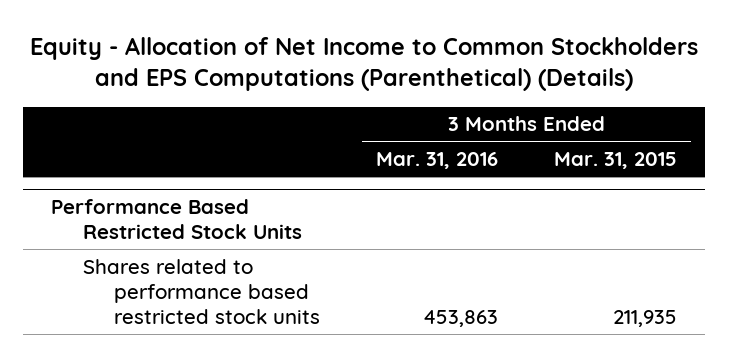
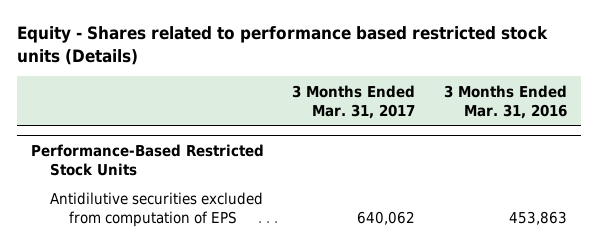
[30,36,699,92] Equity - Allocation of Net Income to Common Stockholders and EPS Computations (Parenthetical) (Details) -> [16,26,548,65] Equity - Shares related to performance based restricted stock units (Details)
[554,152,678,170] Mar. 31, 2015 -> none
none -> [292,84,416,119] 3 Months Ended Mar. 31, 2017
[51,199,302,240] Performance Based Restricted Stock Units -> [30,143,264,176] Performance-Based Restricted Stock Units
[82,258,320,324] Shares related to performance based restricted stock units -> [50,192,264,228] Antidilutive securities excluded from computation of EPS

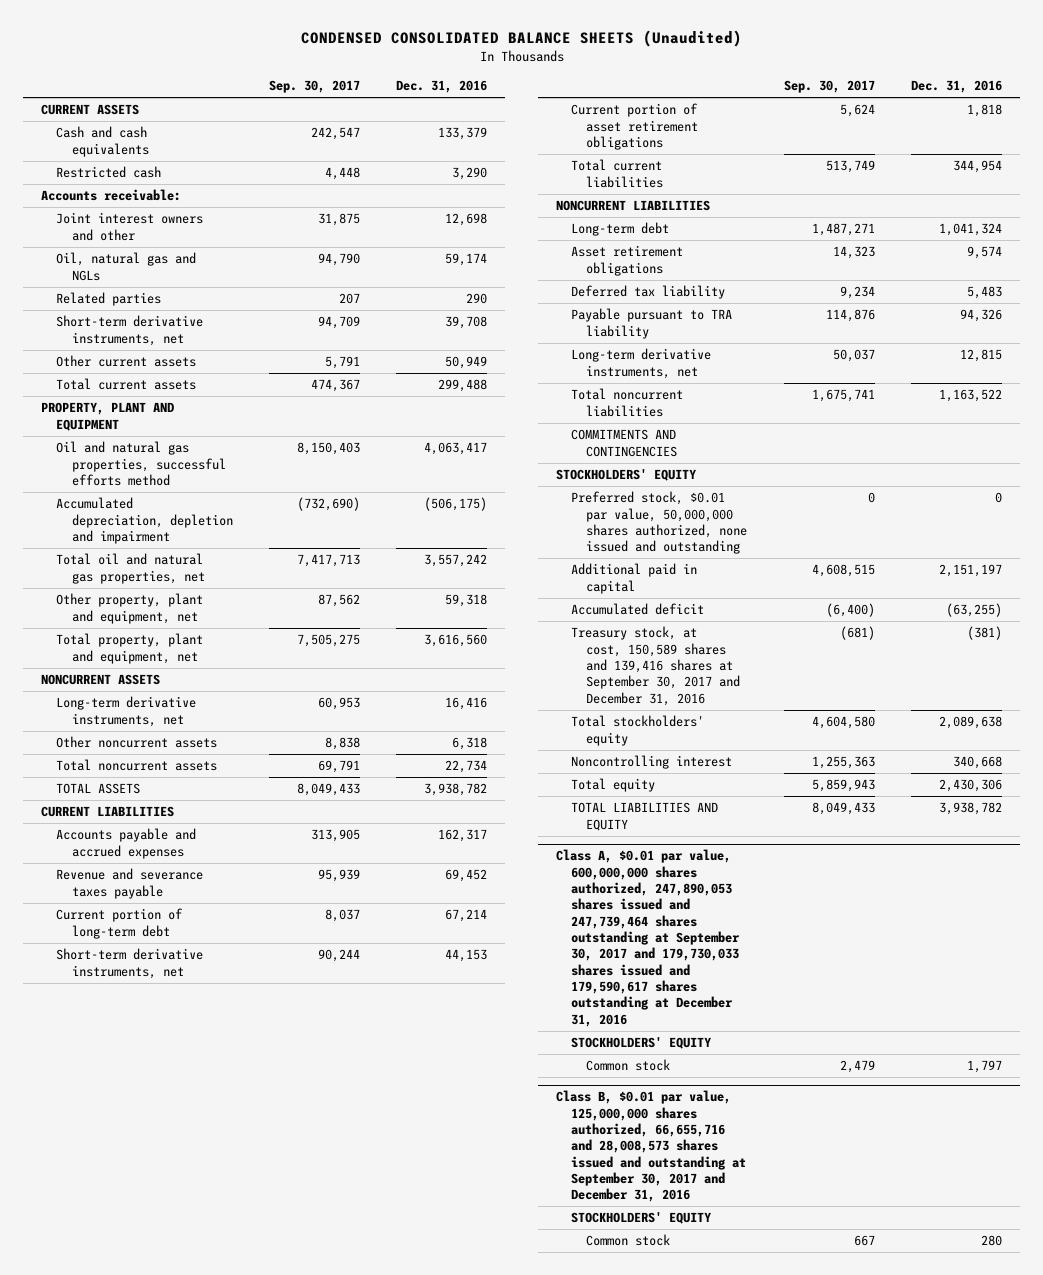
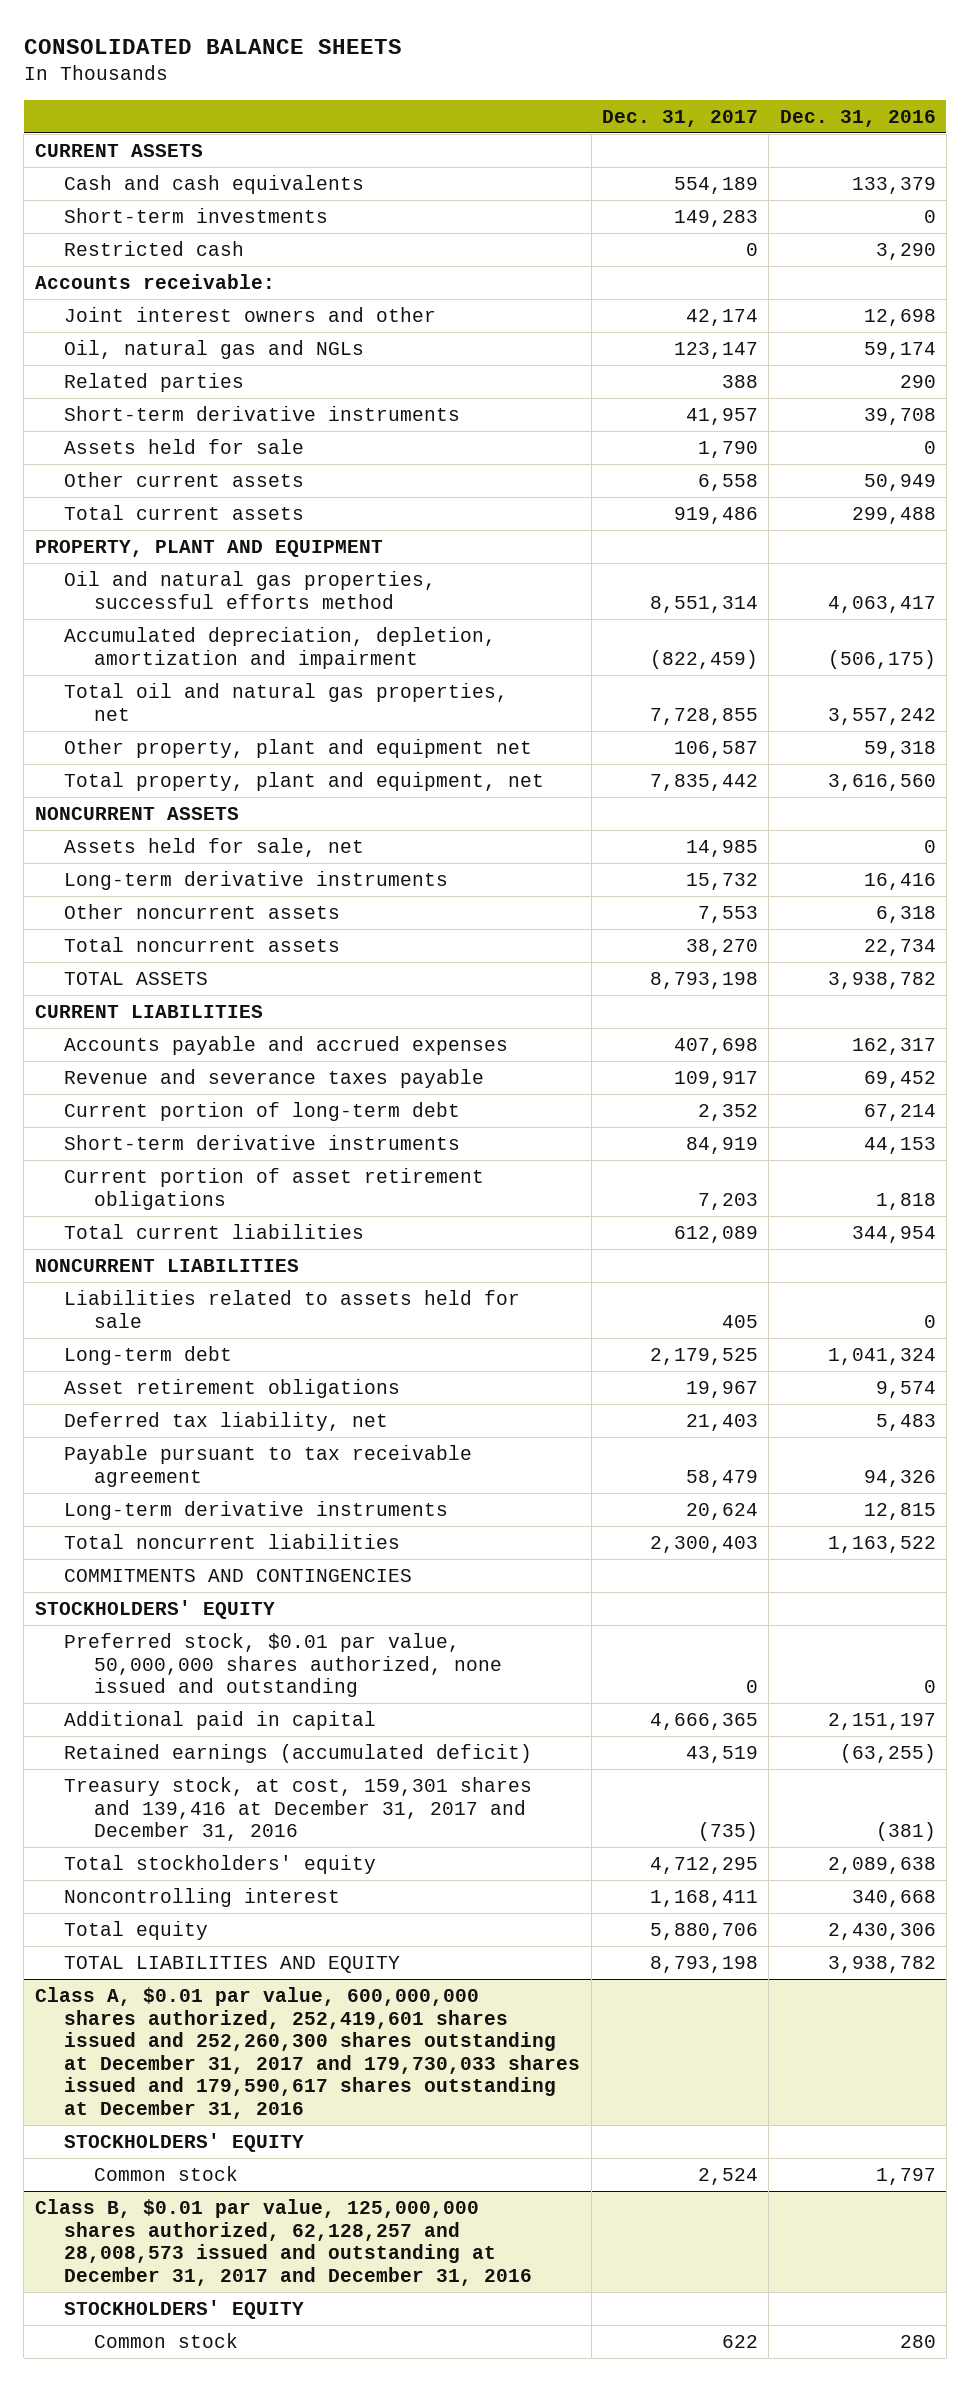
[300,30,742,48] CONDENSED CONSOLIDATED BALANCE SHEETS (Unaudited) -> [23,39,402,55] CONSOLIDATED BALANCE SHEETS
[268,79,360,93] Sep. 30, 2017 -> none
none -> [601,109,758,127] Dec. 31, 2017
none -> [64,207,329,223] Short-term investments
[56,315,204,346] Short-term derivative instruments, net -> [64,405,461,421] Short-term derivative instruments
none -> [64,438,305,454] Assets held for sale
[56,497,233,544] Accumulated depreciation, depletion and impairment -> [64,626,497,669] Accumulated depreciation, depletion, amortization and impairment
[56,593,204,624] Other property, plant and equipment, net -> [64,738,533,758] Other property, plant and equipment net
none -> [64,837,365,857] Assets held for sale, net
[56,696,197,727] Long-term derivative instruments, net -> [64,870,449,890] Long-term derivative instruments
[56,948,204,979] Short-term derivative instruments, net -> [64,1134,461,1150] Short-term derivative instruments
none -> [64,1289,521,1328] Liabilities related to assets held for sale
[571,285,726,300] Deferred tax liability -> [64,1411,389,1431] Deferred tax liability, net
[571,308,733,339] Payable pursuant to TRA liability -> [64,1444,473,1487] Payable pursuant to tax receivable agreement
[571,348,712,379] Long-term derivative instruments, net -> [64,1500,449,1520] Long-term derivative instruments
[571,603,705,616] Accumulated deficit -> [64,1743,533,1763] Retained earnings (accumulated deficit)
[571,626,741,706] Treasury stock, at cost, 150,589 shares and 139,416 shares at September 30, 2017 and December 31, 2016 -> [64,1776,533,1842] Treasury stock, at cost, 159,301 shares and 139,416 at December 31, 2017 and December 31, 2016
[556,849,741,1027] Class A, $0.01 par value, 600,000,000 shares authorized, 247,890,053 shares issued and 247,739,464 shares outstanding at September 30, 2017 and 179,730,033 shares issued and 179,590,617 shares outstanding at December 31, 2016 -> [34,1986,581,2119] Class A, $0.01 par value, 600,000,000 shares authorized, 252,419,601 shares issued and 252,260,300 shares outstanding at December 31, 2017 and 179,730,033 shares issued and 179,590,617 shares outstanding at December 31, 2016
[556,1090,747,1203] Class B, $0.01 par value, 125,000,000 shares authorized, 66,655,716 and 28,008,573 shares issued and outstanding at September 30, 2017 and December 31, 2016 -> [34,2198,533,2286] Class B, $0.01 par value, 125,000,000 shares authorized, 62,128,257 and 28,008,573 issued and outstanding at December 31, 2017 and December 31, 2016

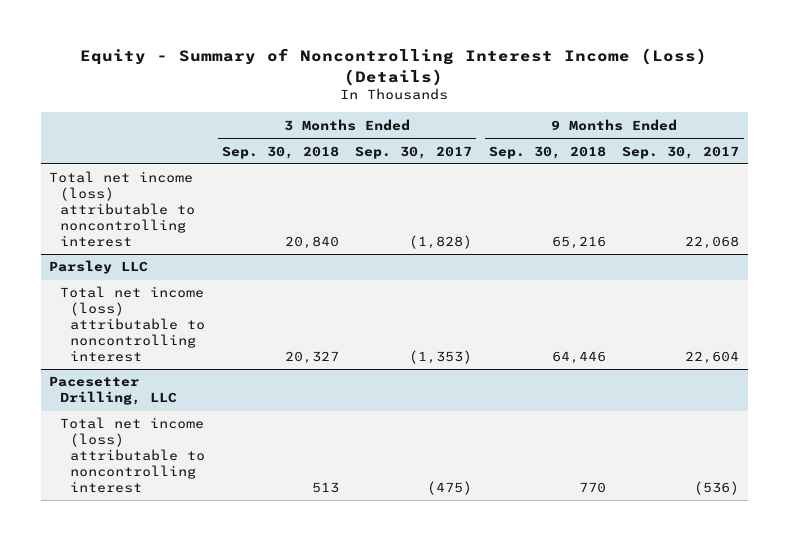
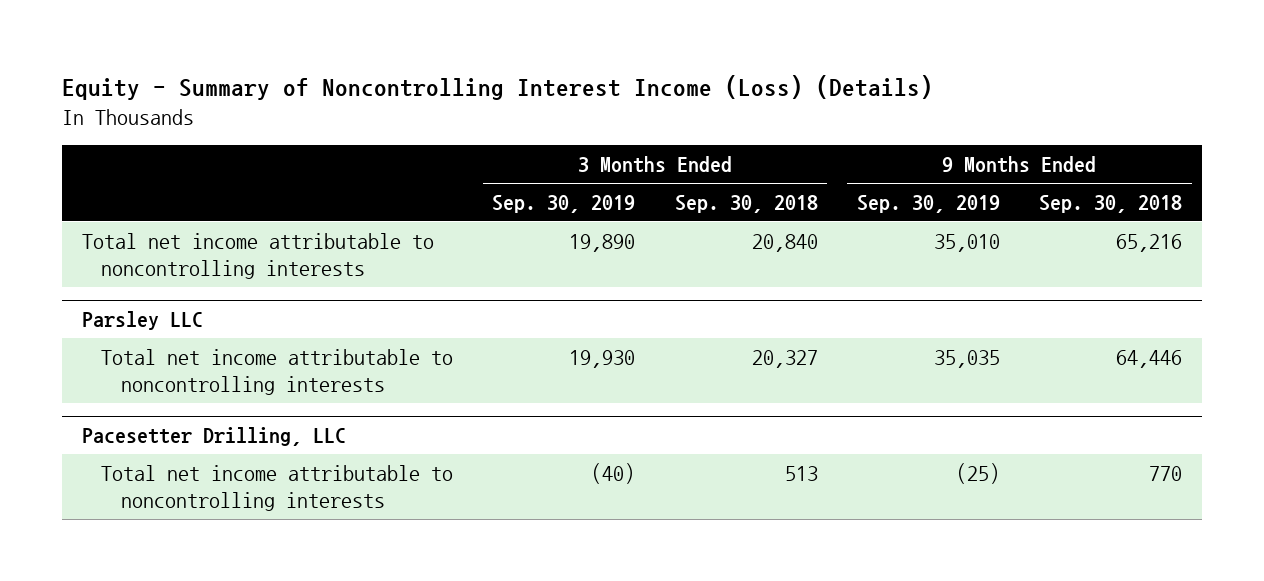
[355,145,473,159] Sep. 30, 2017 -> none
[622,145,740,159] Sep. 30, 2017 -> none
none -> [492,194,636,213] Sep. 30, 2019
none -> [856,194,1000,213] Sep. 30, 2019
[49,171,195,248] Total net income (loss) attributable to noncontrolling interest -> [81,232,434,279] Total net income attributable to noncontrolling interests
[59,286,206,363] Total net income (loss) attributable to noncontrolling interest -> [101,348,454,395] Total net income attributable to noncontrolling interests
[59,417,206,494] Total net income (loss) attributable to noncontrolling interest -> [101,464,454,511] Total net income attributable to noncontrolling interests

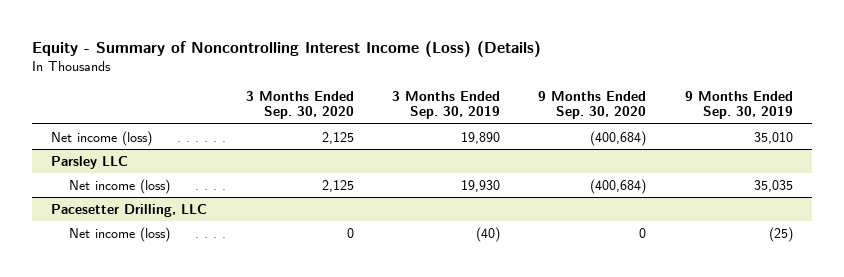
[674,194,818,213] Sep. 30, 2018 -> none
[1038,194,1182,213] Sep. 30, 2018 -> none
none -> [245,90,354,120] 3 Months Ended Sep. 30, 2020
none -> [538,90,647,120] 9 Months Ended Sep. 30, 2020
[81,232,434,279] Total net income attributable to noncontrolling interests -> [51,130,153,146] Net income (loss)
[101,348,454,395] Total net income attributable to noncontrolling interests -> [69,178,171,194] Net income (loss)
[101,464,454,511] Total net income attributable to noncontrolling interests -> [69,226,171,242] Net income (loss)

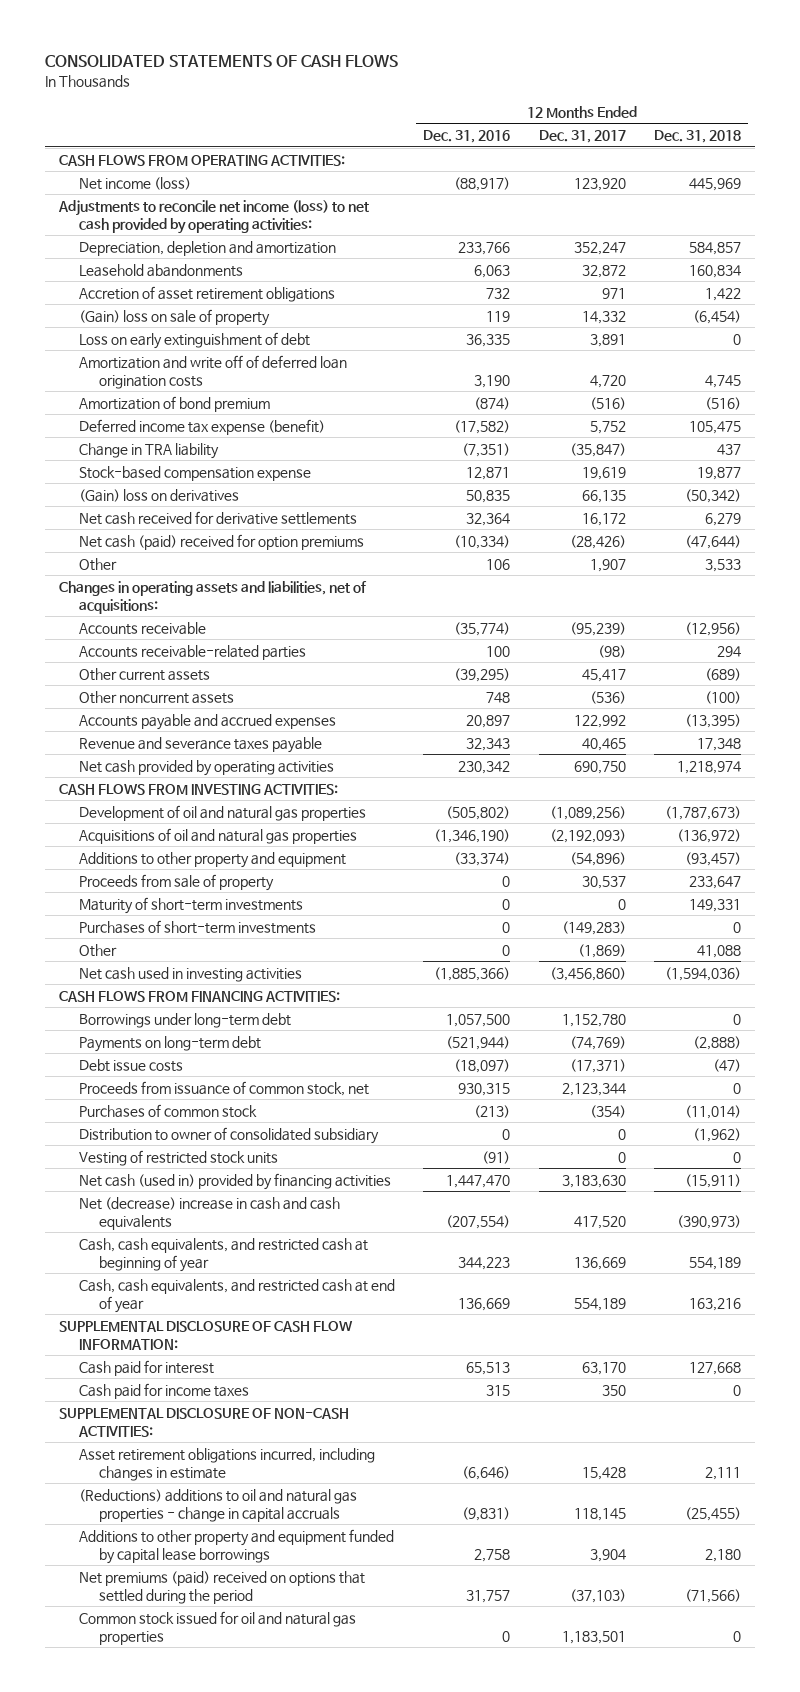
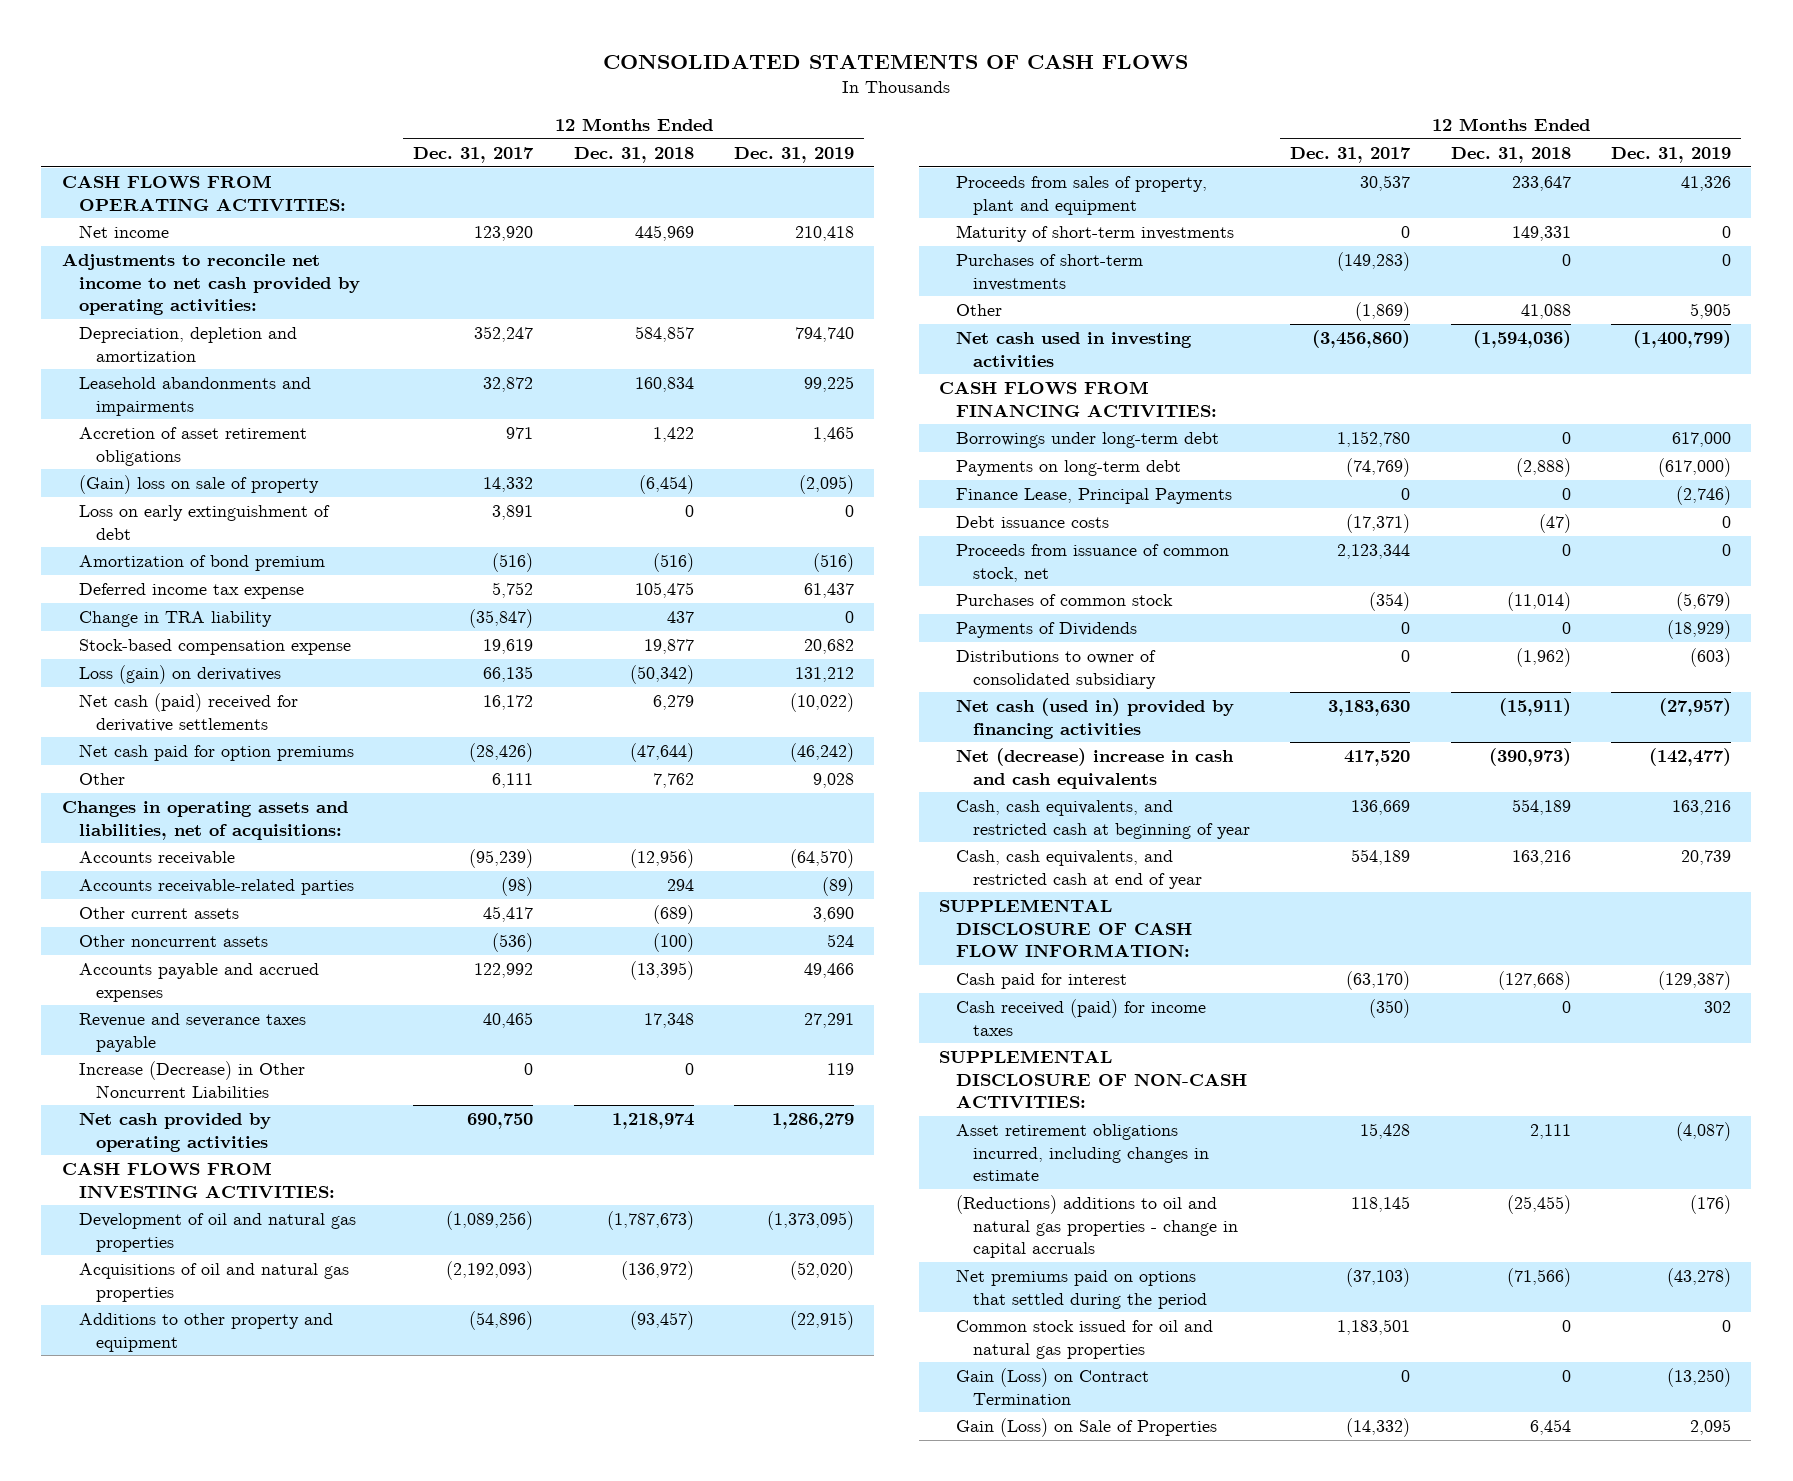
[423,130,511,144] Dec. 31, 2016 -> none
none -> [733,146,854,163] Dec. 31, 2019
[79,176,192,190] Net income (loss) -> [78,225,169,239] Net income
[58,199,370,234] Adjustments to reconcile net income (loss) to net cash provided by operating activities: -> [61,253,360,316] Adjustments to reconcile net income to net cash provided by operating activities:
[79,263,244,277] Leasehold abandonments -> [78,377,311,416] Leasehold abandonments and impairments
[79,354,348,389] Amortization and write off of deferred loan origination costs -> none
[79,418,326,435] Deferred income tax expense (benefit) -> [78,583,304,600] Deferred income tax expense
[79,488,240,502] (Gain) loss on derivatives -> [78,665,281,685] Loss (gain) on derivatives
[79,510,358,525] Net cash received for derivative settlements -> [78,693,298,732] Net cash (paid) received for derivative settlements
[79,533,365,550] Net cash (paid) received for option premiums -> [78,744,354,762] Net cash paid for option premiums
[589,558,626,572] 1,907 -> [492,773,534,789] 6,111
[704,558,741,572] 3,533 -> [652,773,694,789] 7,762
none -> [78,1061,305,1098] Increase (Decrease) in Other Noncurrent Liabilities
[79,873,275,891] Proceeds from sale of property -> [955,176,1207,215] Proceeds from sales of property, plant and equipment
none -> [955,488,1232,505] Finance Lease, Principal Payments
[79,1058,184,1072] Debt issue costs -> [955,516,1109,529] Debt issuance costs
[79,1149,279,1166] Vesting of restricted stock units -> none
none -> [955,622,1137,639] Payments of Dividends
[79,1126,380,1144] Distribution to owner of consolidated subsidiary -> [955,650,1157,689] Distributions to owner of consolidated subsidiary
[581,1361,626,1375] 63,170 -> [1346,971,1411,991] (63,170)
[688,1361,741,1375] 127,668 -> [1497,971,1571,991] (127,668)
[79,1382,250,1399] Cash paid for income taxes -> [955,999,1206,1036] Cash received (paid) for income taxes
[601,1384,626,1396] 350 -> [1369,999,1411,1019] (350)
[79,1528,395,1564] Additions to other property and equipment funded by capital lease borrowings -> none
[79,1570,366,1604] Net premiums (paid) received on options that settled during the period -> [955,1269,1208,1309] Net premiums paid on options that settled during the period
none -> [955,1368,1149,1405] Gain (Loss) on Contract Termination
none -> [955,1418,1217,1438] Gain (Loss) on Sale of Properties

